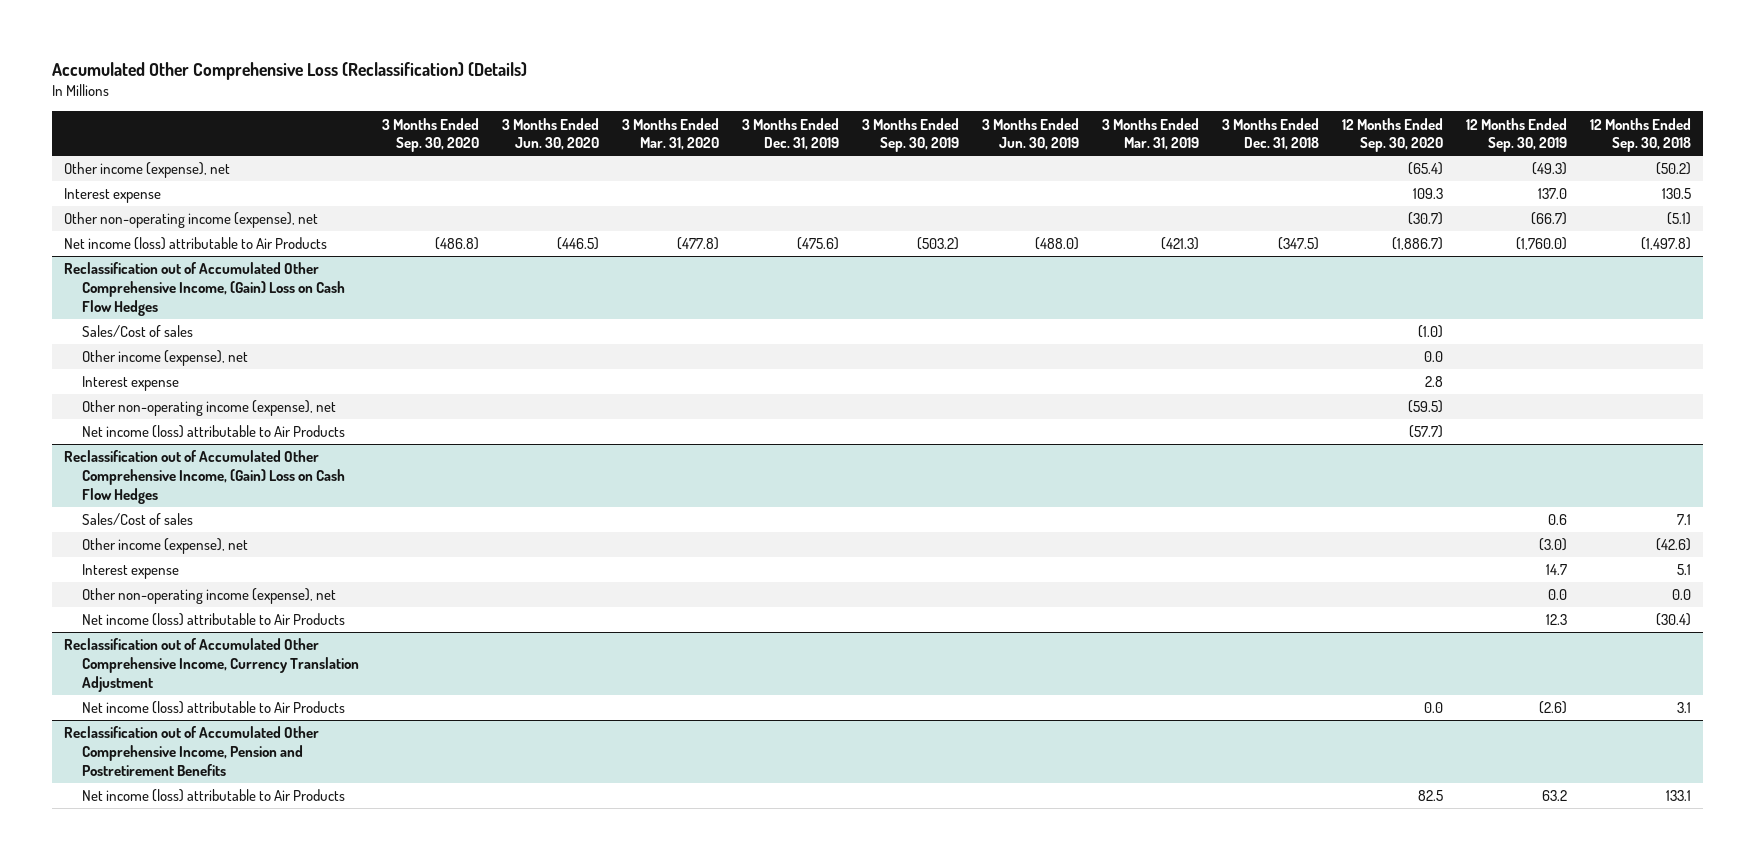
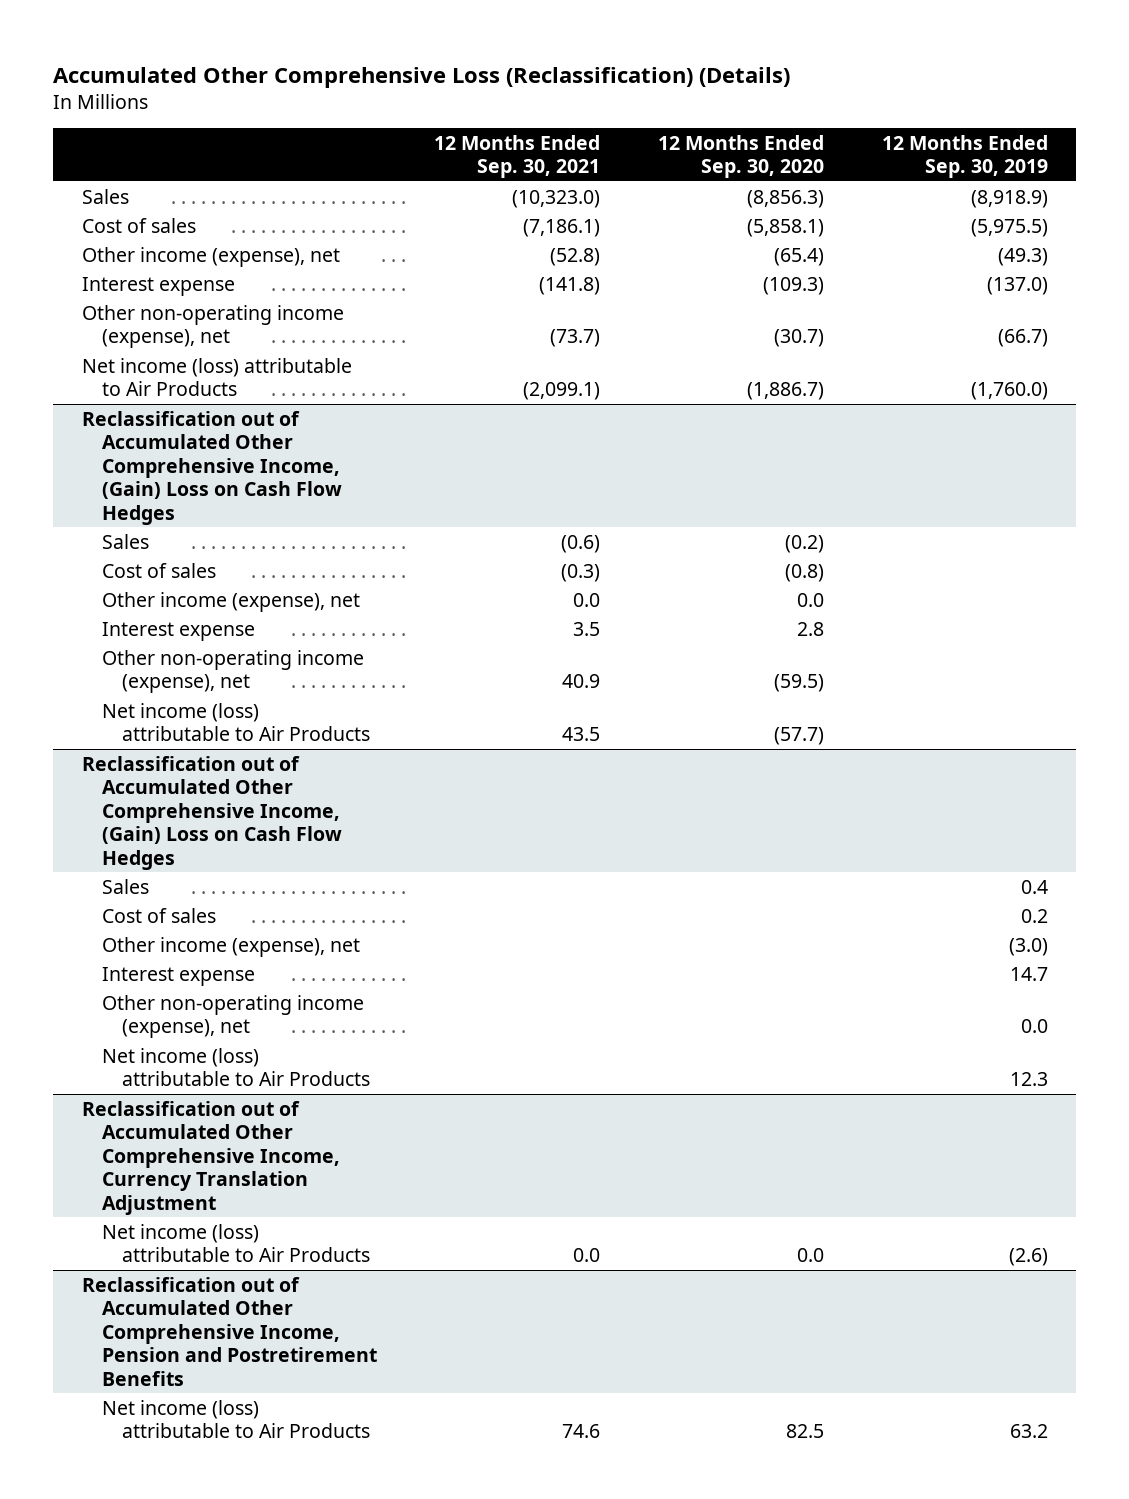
[381,117,479,153] 3 Months Ended Sep. 30, 2020 -> none
[501,117,599,151] 3 Months Ended Jun. 30, 2020 -> none
[621,117,719,151] 3 Months Ended Mar. 31, 2020 -> none
[741,117,839,151] 3 Months Ended Dec. 31, 2019 -> none
[861,117,959,153] 3 Months Ended Sep. 30, 2019 -> none
[981,117,1079,151] 3 Months Ended Jun. 30, 2019 -> none
[1101,117,1199,151] 3 Months Ended Mar. 31, 2019 -> none
[1222,117,1320,151] 3 Months Ended Dec. 31, 2018 -> none
[1590,117,1692,153] 12 Months Ended Sep. 30, 2018 -> none
none -> [434,134,601,179] 12 Months Ended Sep. 30, 2021
none -> [81,188,129,204] Sales
none -> [81,217,196,233] Cost of sales
[1413,188,1444,200] 109.3 -> [763,276,825,295] (109.3)
[1538,188,1568,200] 137.0 -> [986,276,1048,295] (137.0)
none -> [101,533,149,549] Sales
[81,325,193,338] Sales/Cost of sales -> [101,562,216,578] Cost of sales
[1418,325,1444,339] (1.0) -> [785,563,825,582] (0.8)
none -> [101,878,149,894] Sales
[81,513,193,526] Sales/Cost of sales -> [101,907,216,923] Cost of sales
[1548,514,1568,526] 0.6 -> [1020,908,1048,923] 0.2

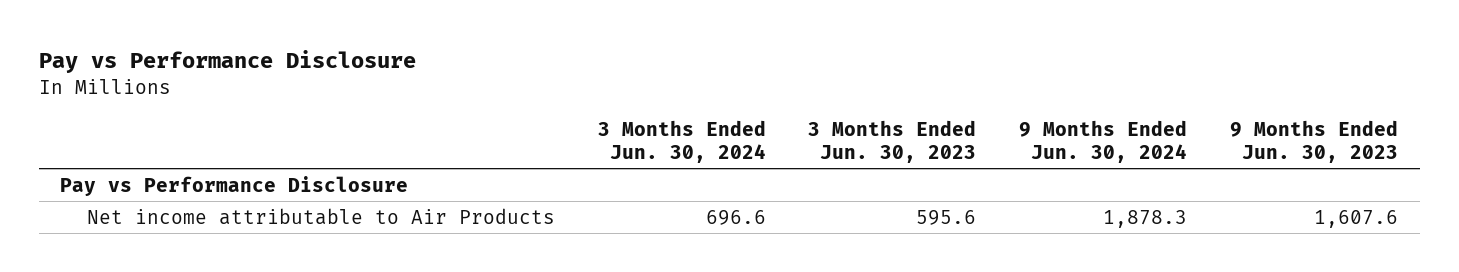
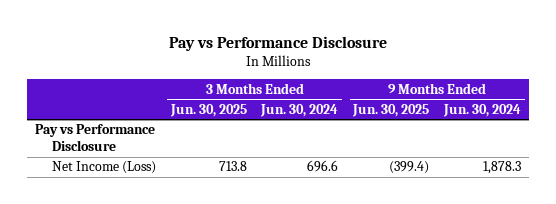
[808,119,977,163] 3 Months Ended Jun. 30, 2023 -> none
[1230,119,1399,163] 9 Months Ended Jun. 30, 2023 -> none
none -> [169,103,247,117] Jun. 30, 2025
none -> [352,103,430,117] Jun. 30, 2025
[86,207,555,225] Net income attributable to Air Products -> [51,161,156,175] Net Income (Loss)

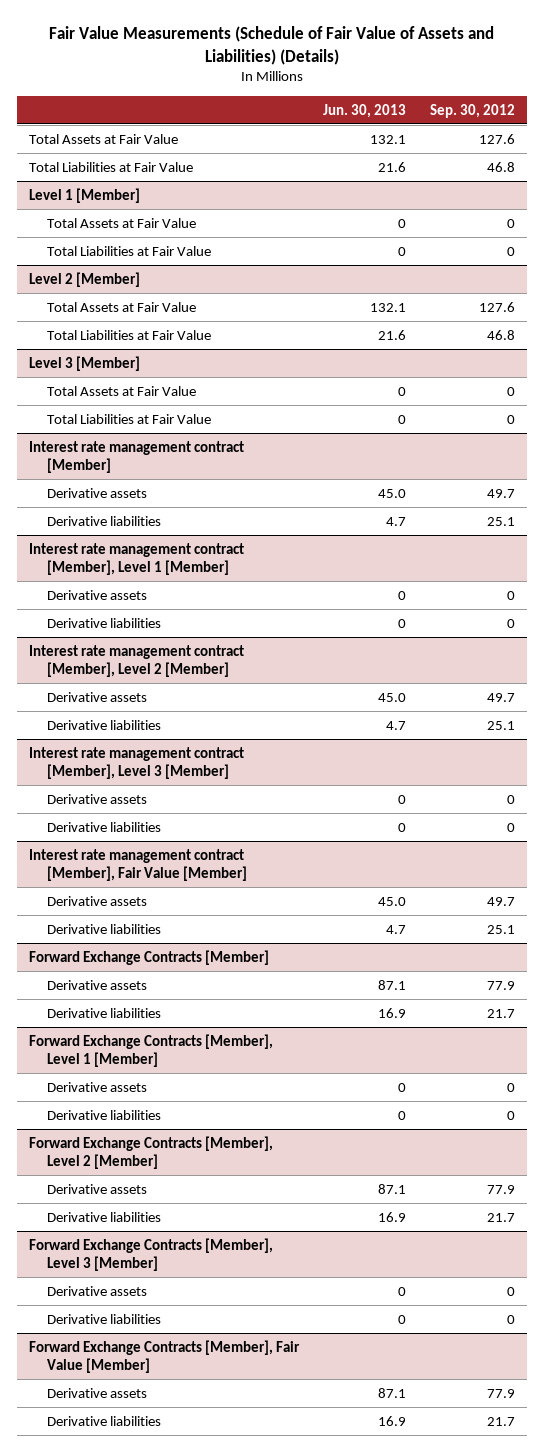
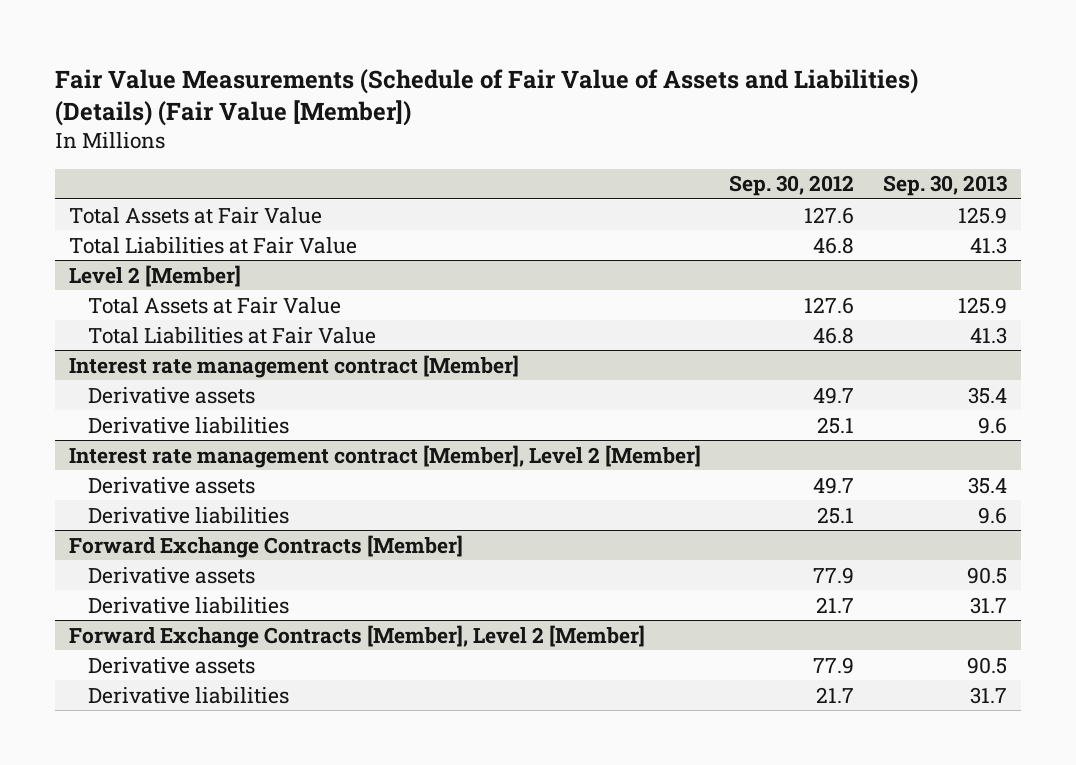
[49,26,495,65] Fair Value Measurements (Schedule of Fair Value of Assets and Liabilities) (Details) -> [55,68,919,126] Fair Value Measurements (Schedule of Fair Value of Assets and Liabilities) (Details) (Fair Value [Member])
[323,103,407,118] Jun. 30, 2013 -> none
none -> [882,175,1007,197] Sep. 30, 2013
[29,187,141,203] Level 1 [Member] -> none
[46,217,196,228] Total Assets at Fair Value -> none
[46,245,211,256] Total Liabilities at Fair Value -> none
[29,355,141,371] Level 3 [Member] -> none
[46,385,196,396] Total Assets at Fair Value -> none
[46,413,211,424] Total Liabilities at Fair Value -> none
[29,542,245,575] Interest rate management contract [Member], Level 1 [Member] -> none
[46,589,147,600] Derivative assets -> none
[46,617,161,628] Derivative liabilities -> none
[29,746,245,779] Interest rate management contract [Member], Level 3 [Member] -> none
[46,793,147,804] Derivative assets -> none
[46,821,161,832] Derivative liabilities -> none
[29,848,247,881] Interest rate management contract [Member], Fair Value [Member] -> none
[46,895,147,906] Derivative assets -> none
[46,923,161,934] Derivative liabilities -> none
[29,1033,274,1067] Forward Exchange Contracts [Member], Level 1 [Member] -> none
[46,1081,147,1092] Derivative assets -> none
[46,1109,161,1120] Derivative liabilities -> none
[29,1237,274,1271] Forward Exchange Contracts [Member], Level 3 [Member] -> none
[46,1285,147,1296] Derivative assets -> none
[46,1313,161,1324] Derivative liabilities -> none
[29,1339,301,1373] Forward Exchange Contracts [Member], Fair Value [Member] -> none
[46,1387,147,1398] Derivative assets -> none
[46,1415,161,1426] Derivative liabilities -> none

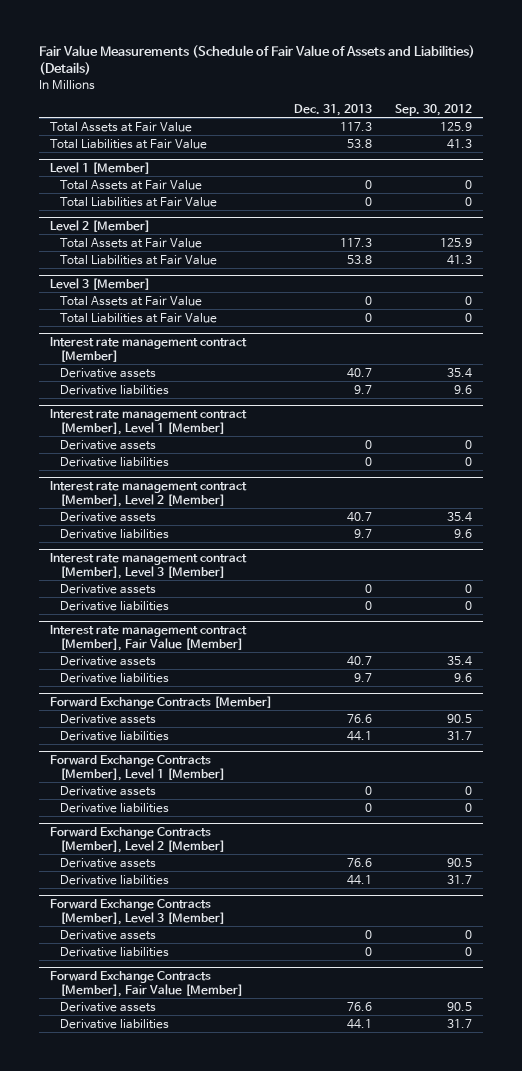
[55,68,919,126] Fair Value Measurements (Schedule of Fair Value of Assets and Liabilities) (Details) (Fair Value [Member]) -> [38,44,475,76] Fair Value Measurements (Schedule of Fair Value of Assets and Liabilities) (Details)
[882,175,1007,197] Sep. 30, 2013 -> none
none -> [294,103,373,116] Dec. 31, 2013
[804,206,855,224] 127.6 -> [440,121,473,131] 125.9
[813,236,855,254] 46.8 -> [447,138,473,149] 41.3
none -> [49,161,150,174] Level 1 [Member]
none -> [60,179,203,190] Total Assets at Fair Value
none -> [60,196,218,207] Total Liabilities at Fair Value
[804,296,855,314] 127.6 -> [440,237,473,247] 125.9
[813,326,855,344] 46.8 -> [447,254,473,265] 41.3
none -> [49,277,150,290] Level 3 [Member]
none -> [60,295,203,306] Total Assets at Fair Value
none -> [60,312,218,323] Total Liabilities at Fair Value
[813,386,855,404] 49.7 -> [447,367,473,378] 35.4
[817,416,855,434] 25.1 -> [454,384,473,394] 9.6
none -> [49,408,247,435] Interest rate management contract [Member], Level 1 [Member]
none -> [60,439,157,450] Derivative assets
none -> [60,456,170,467] Derivative liabilities
[813,476,855,494] 49.7 -> [447,511,473,522] 35.4
[817,506,855,524] 25.1 -> [454,528,473,538] 9.6
none -> [49,552,247,579] Interest rate management contract [Member], Level 3 [Member]
none -> [60,583,157,594] Derivative assets
none -> [60,600,170,611] Derivative liabilities
none -> [49,624,247,651] Interest rate management contract [Member], Fair Value [Member]
none -> [60,655,157,666] Derivative assets
none -> [60,672,170,683] Derivative liabilities
[813,566,855,584] 77.9 -> [447,713,473,723] 90.5
[816,596,855,613] 21.7 -> [447,730,473,740] 31.7
none -> [49,754,226,781] Forward Exchange Contracts [Member], Level 1 [Member]
none -> [60,785,157,796] Derivative assets
none -> [60,802,170,813] Derivative liabilities
[813,656,855,674] 77.9 -> [447,857,473,867] 90.5
[816,686,855,703] 21.7 -> [447,874,473,884] 31.7
none -> [49,898,226,925] Forward Exchange Contracts [Member], Level 3 [Member]
none -> [60,929,157,940] Derivative assets
none -> [60,946,170,957] Derivative liabilities
none -> [49,970,244,997] Forward Exchange Contracts [Member], Fair Value [Member]
none -> [60,1001,157,1012] Derivative assets
none -> [60,1018,170,1029] Derivative liabilities

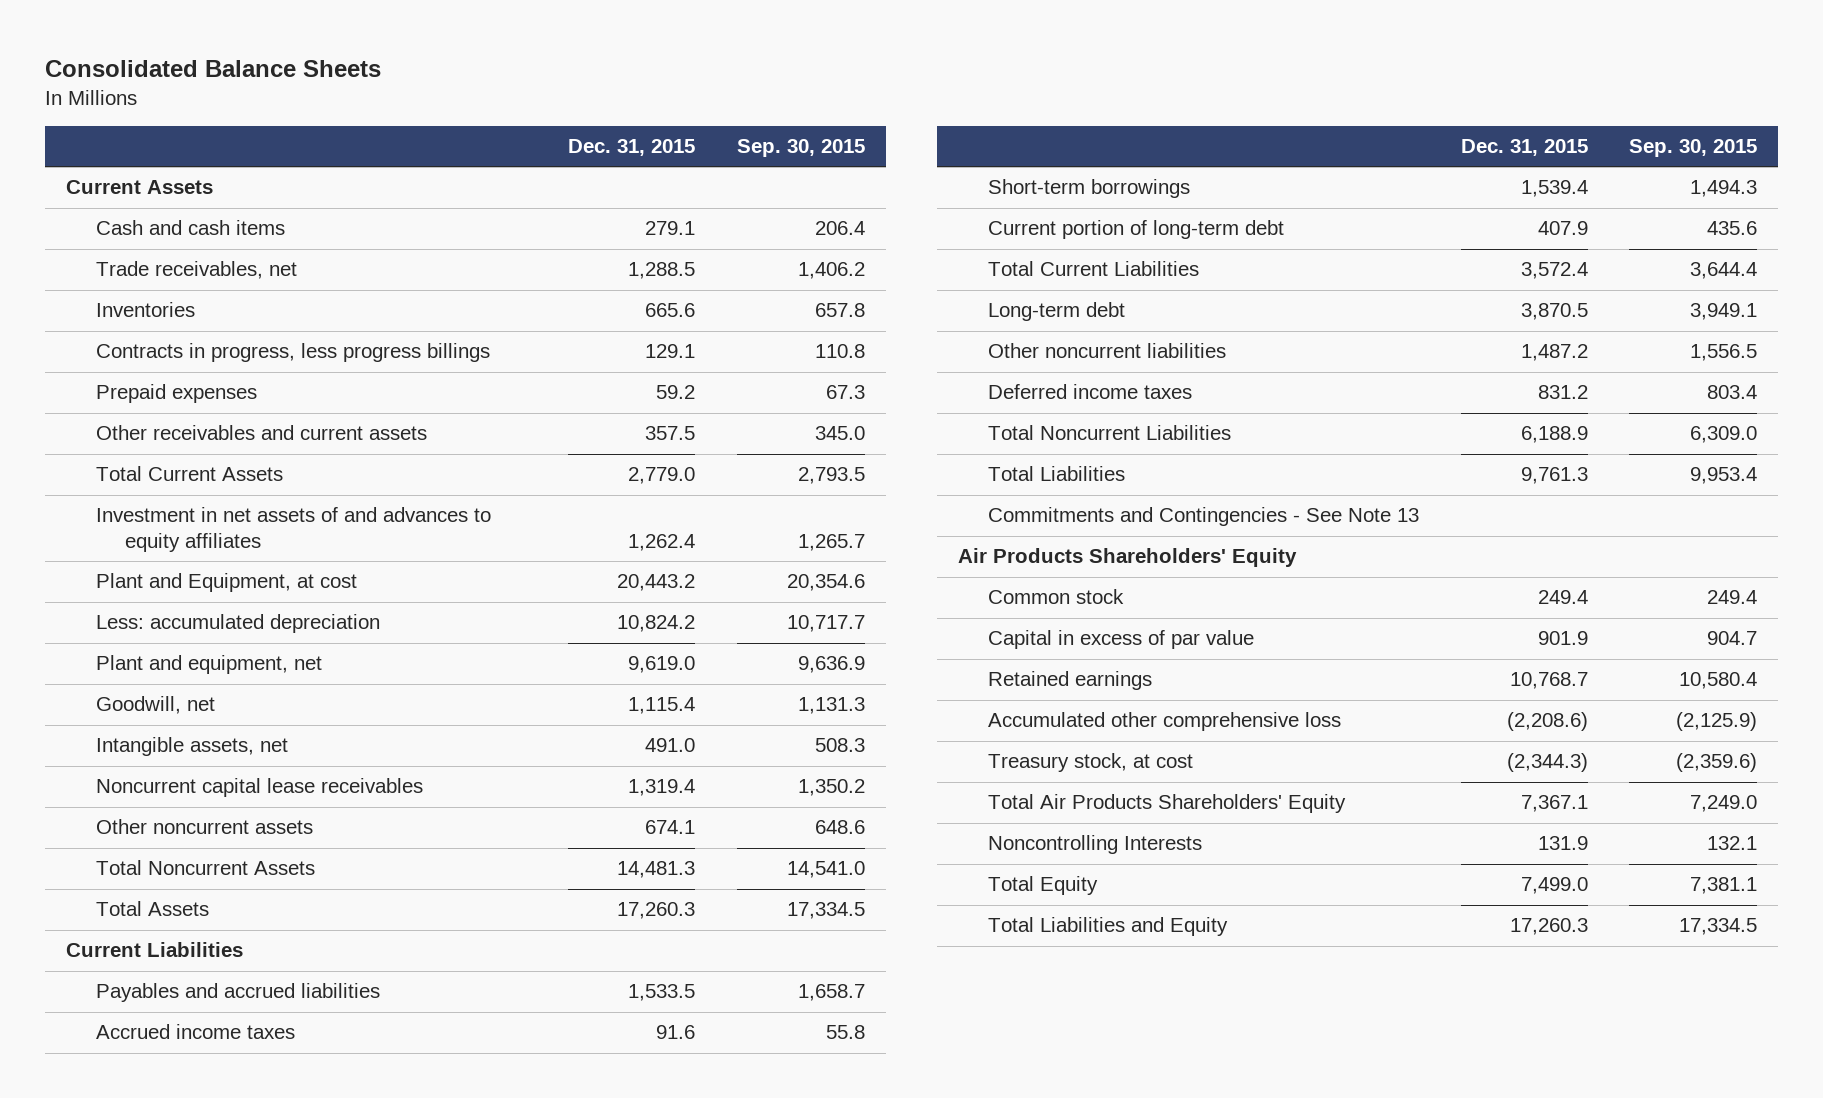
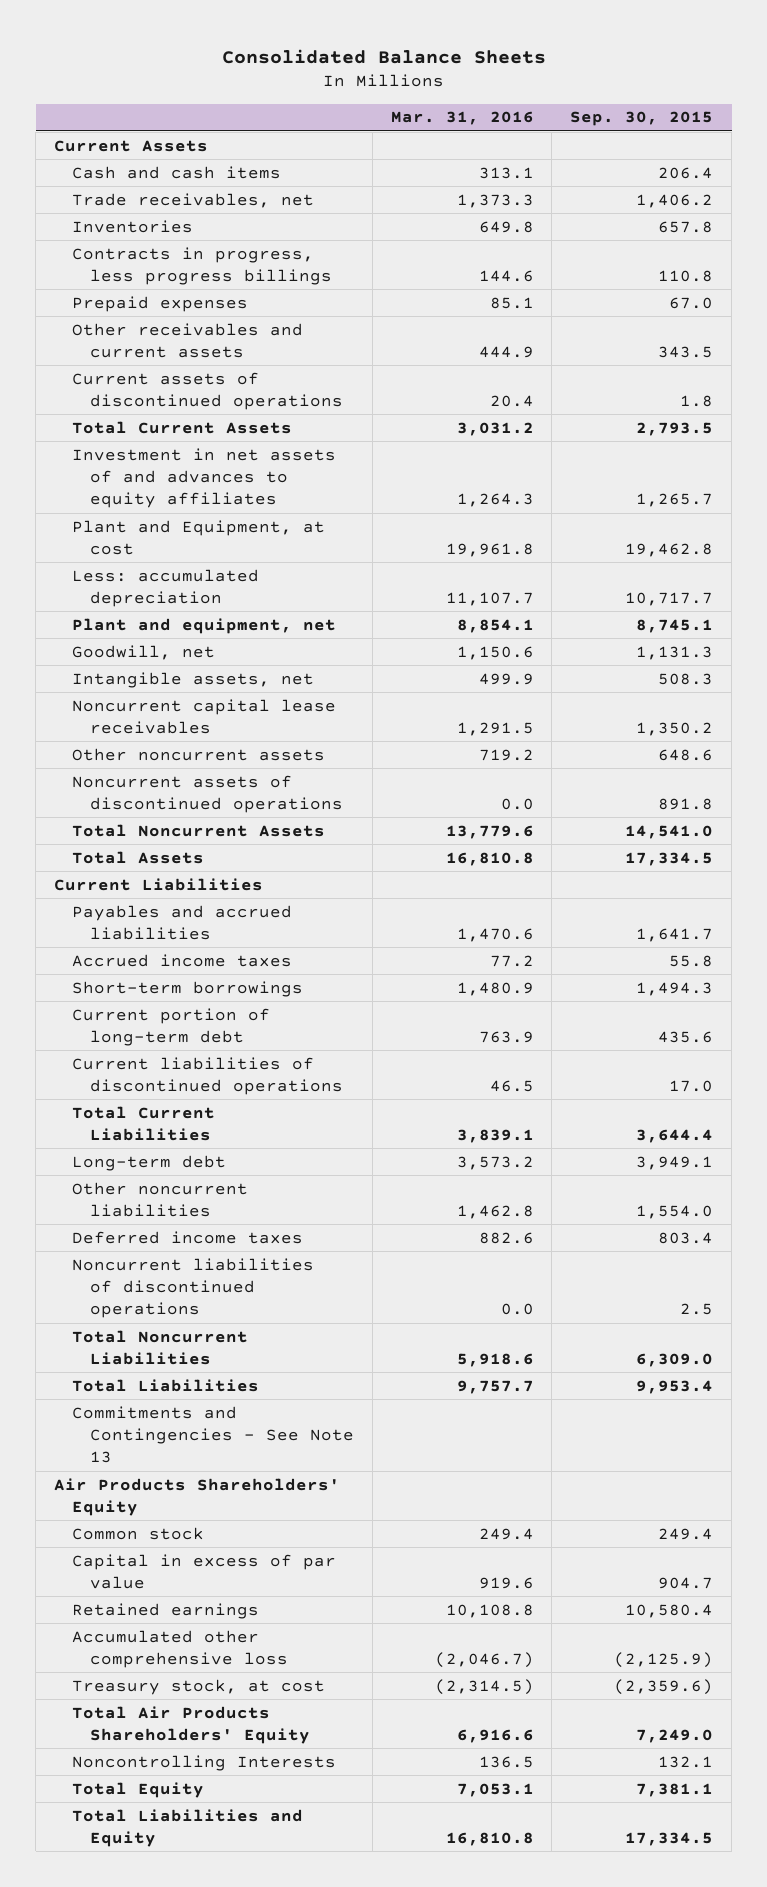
[568,139,696,157] Dec. 31, 2015 -> none
none -> [390,111,534,126] Mar. 31, 2016
[825,385,865,400] 67.3 -> [669,296,714,309] 67.0
[814,426,865,441] 345.0 -> [658,345,714,358] 343.5
none -> [72,371,344,410] Current assets of discontinued operations
[786,574,865,592] 20,354.6 -> [625,542,714,557] 19,462.8
[797,656,865,674] 9,636.9 -> [636,618,714,633] 8,745.1
none -> [72,774,344,813] Noncurrent assets of discontinued operations
[797,984,865,1002] 1,658.7 -> [636,927,714,942] 1,641.7
none -> [72,1056,344,1095] Current liabilities of discontinued operations
[1690,344,1758,362] 1,556.5 -> [636,1204,714,1219] 1,554.0
none -> [72,1257,315,1319] Noncurrent liabilities of discontinued operations

